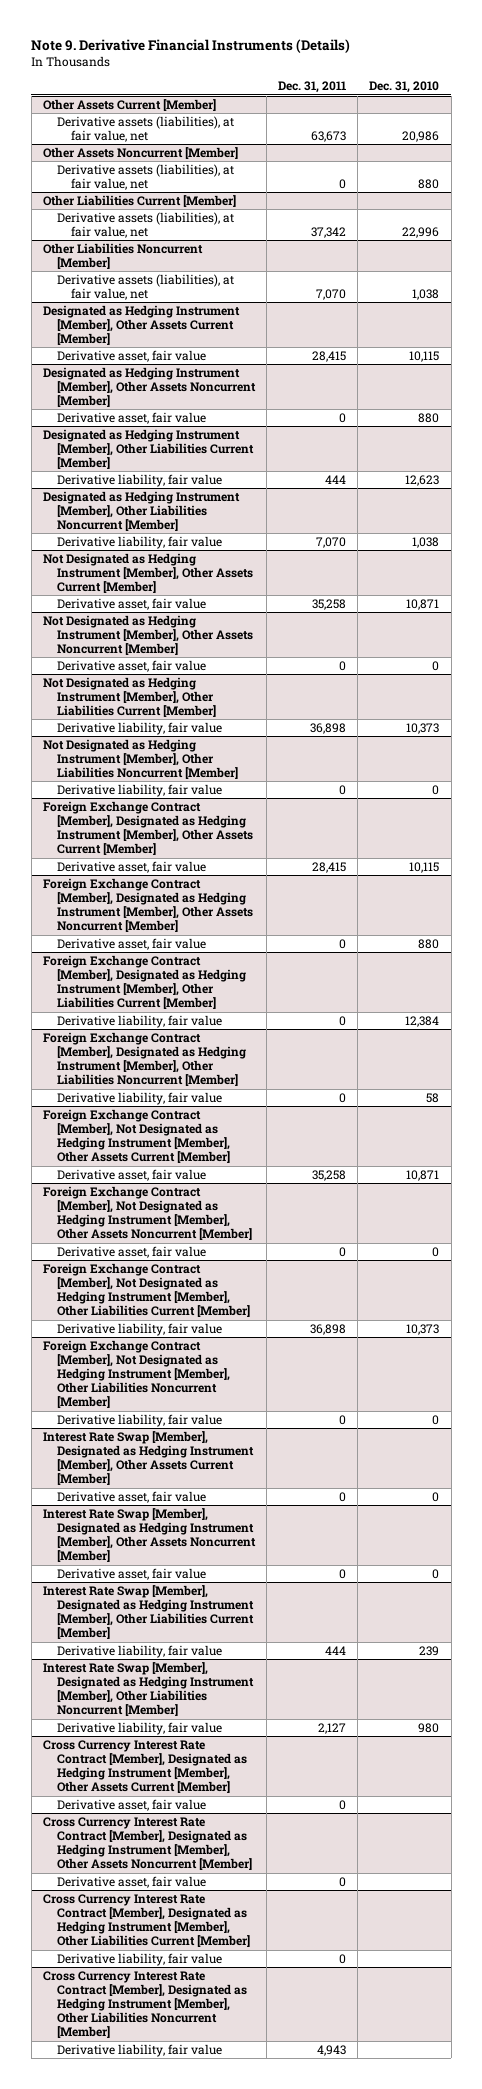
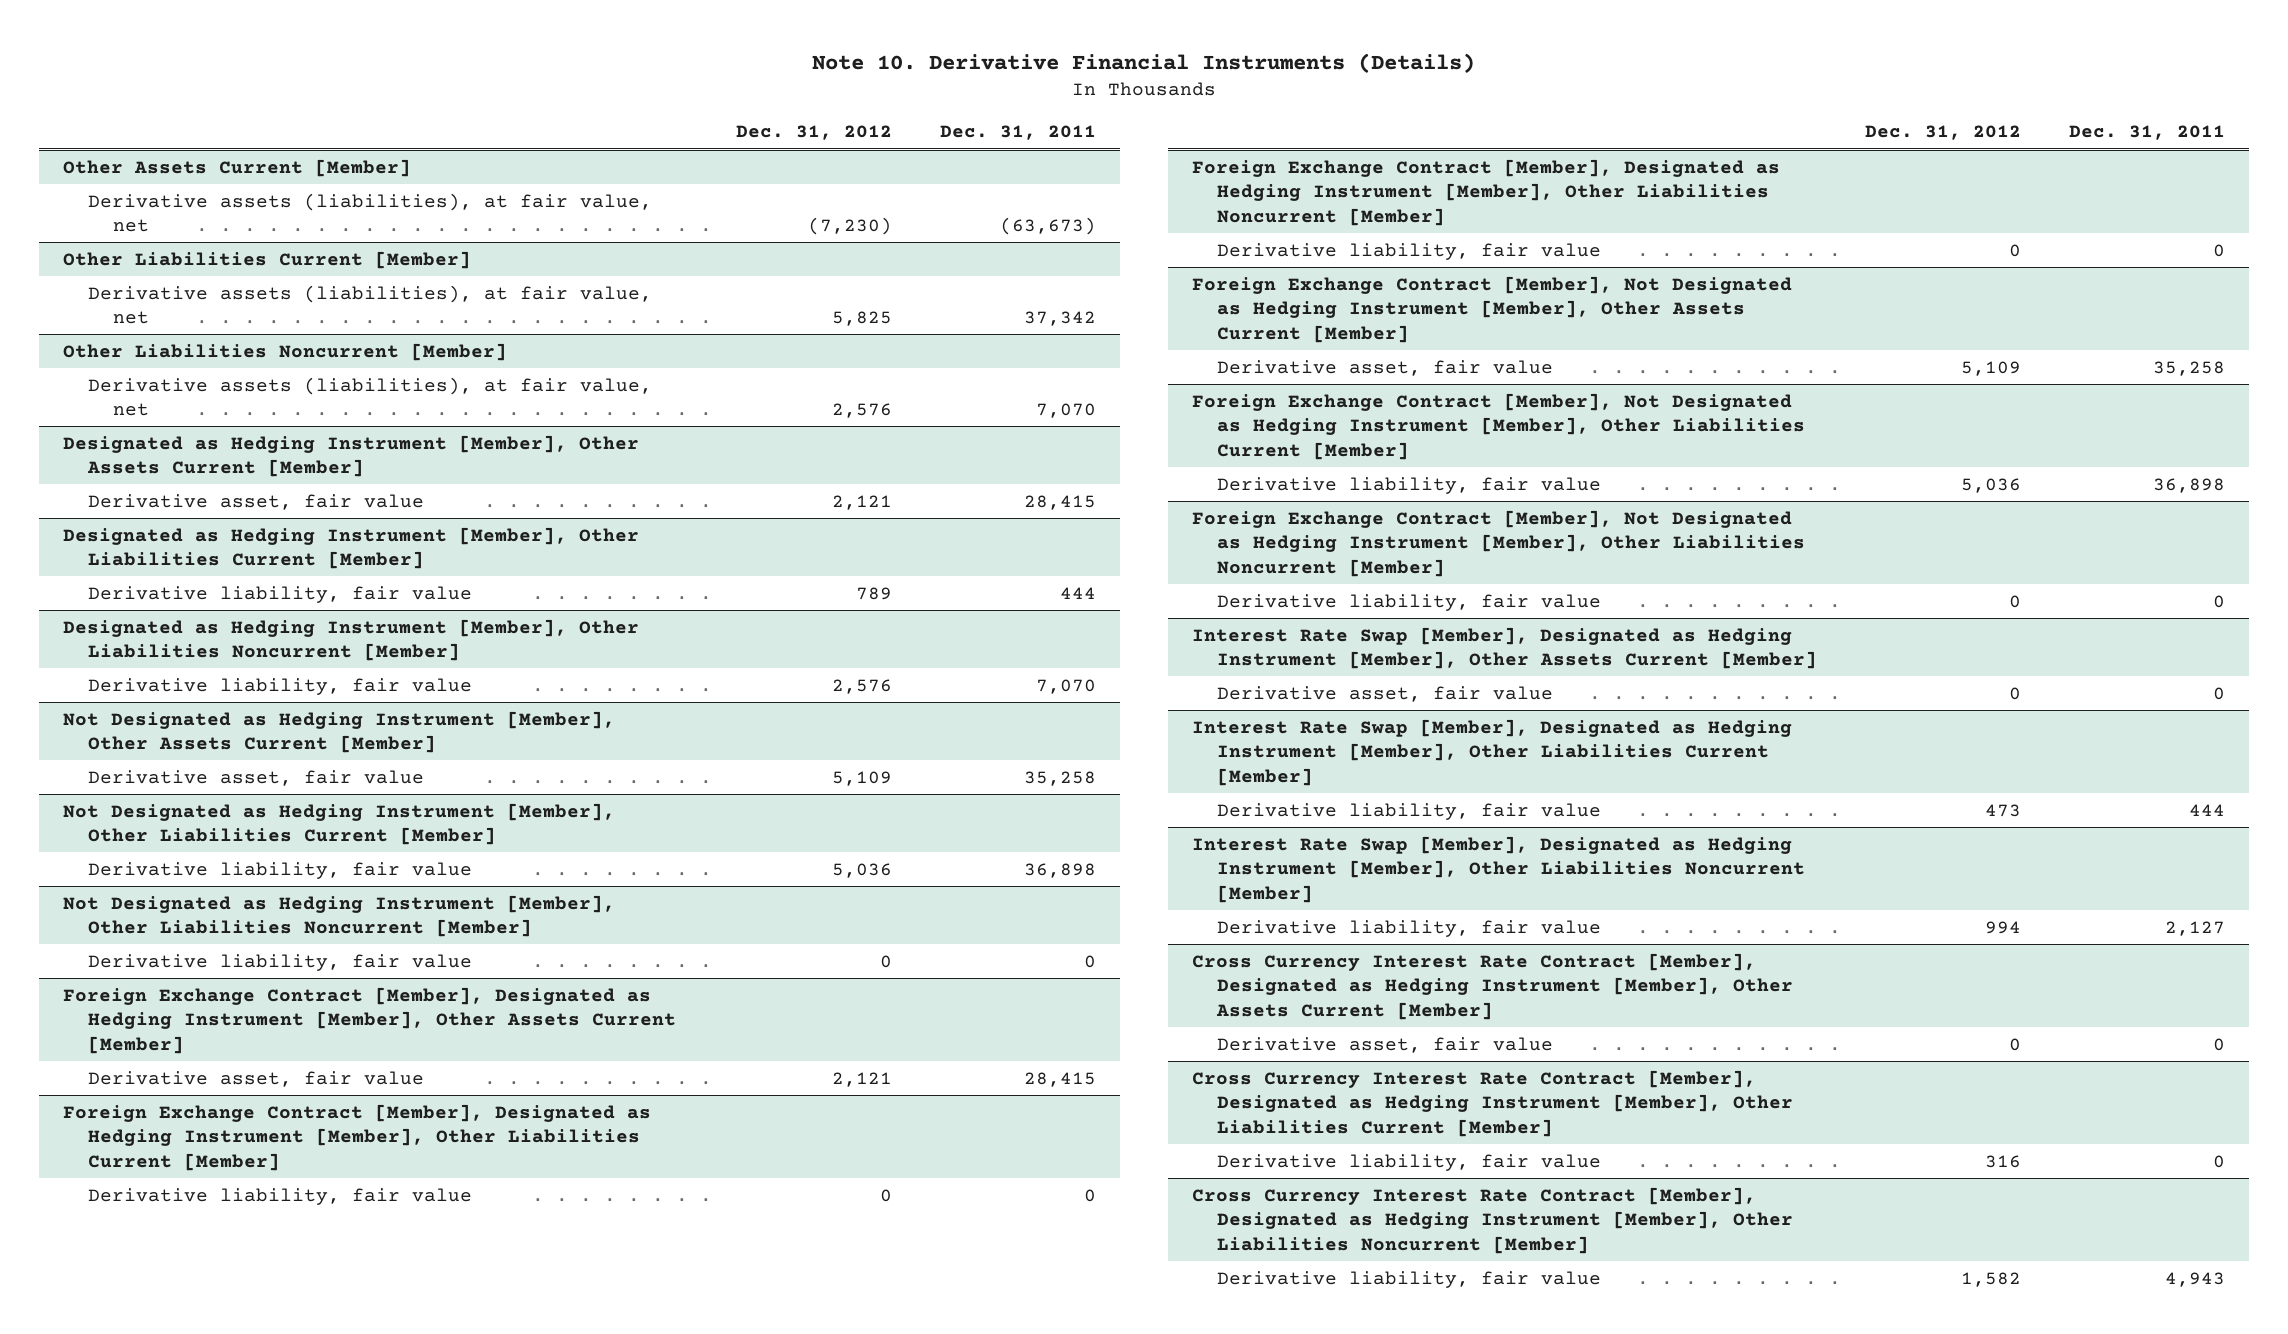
[31,38,351,53] Note 9. Derivative Financial Instruments (Details) -> [812,53,1476,74] Note 10. Derivative Financial Instruments (Details)
[369,81,440,94] Dec. 31, 2010 -> none
none -> [735,125,892,141] Dec. 31, 2012
[42,146,238,159] Other Assets Noncurrent [Member] -> none
[56,163,234,191] Derivative assets (liabilities), at fair value, net -> none
[311,131,347,143] 63,673 -> [999,217,1096,236] (63,673)
[42,366,256,408] Designated as Hedging Instrument [Member], Other Assets Noncurrent [Member] -> none
[56,411,206,424] Derivative asset, fair value -> none
[42,614,253,656] Not Designated as Hedging Instrument [Member], Other Assets Noncurrent [Member] -> none
[56,659,206,672] Derivative asset, fair value -> none
[42,877,253,933] Foreign Exchange Contract [Member], Designated as Hedging Instrument [Member], Other Assets Noncurrent [Member] -> none
[56,937,206,950] Derivative asset, fair value -> none
[42,1185,252,1241] Foreign Exchange Contract [Member], Not Designated as Hedging Instrument [Member], Other Assets Noncurrent [Member] -> none
[56,1245,206,1258] Derivative asset, fair value -> none
[42,1507,256,1563] Interest Rate Swap [Member], Designated as Hedging Instrument [Member], Other Assets Noncurrent [Member] -> none
[56,1567,206,1580] Derivative asset, fair value -> none
[42,1816,252,1871] Cross Currency Interest Rate Contract [Member], Designated as Hedging Instrument [Member], Other Assets Noncurrent [Member] -> none
[56,1875,206,1888] Derivative asset, fair value -> none

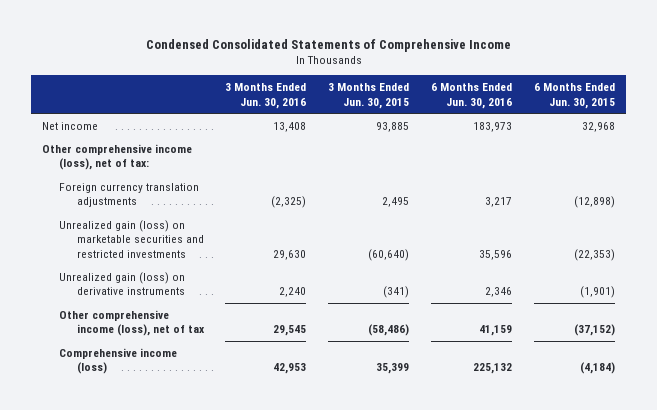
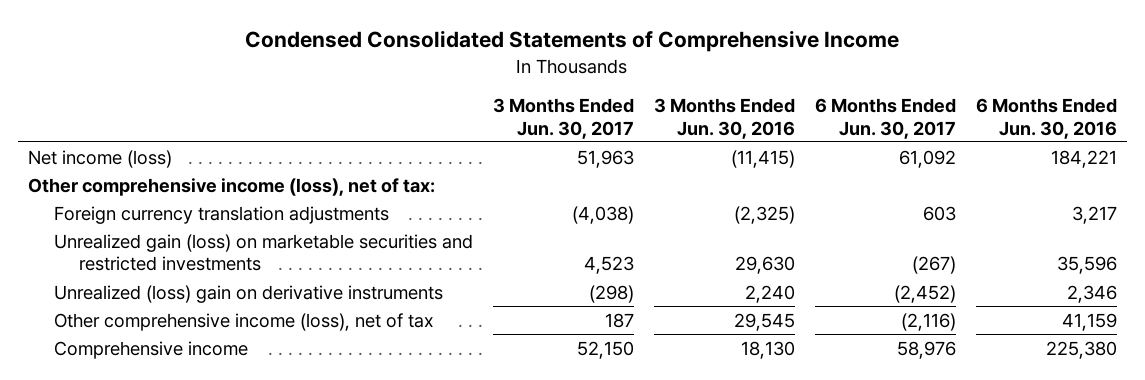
[328,82,410,109] 3 Months Ended Jun. 30, 2015 -> none
[534,82,616,109] 6 Months Ended Jun. 30, 2015 -> none
none -> [492,97,634,139] 3 Months Ended Jun. 30, 2017
none -> [814,97,956,139] 6 Months Ended Jun. 30, 2017
[41,121,98,130] Net income -> [28,149,173,168] Net income (loss)
[273,121,307,132] 13,408 -> [730,149,795,168] (11,415)
[473,121,513,132] 183,973 -> [1050,149,1117,168] 184,221
[59,271,186,296] Unrealized gain (loss) on derivative instruments -> [53,284,443,303] Unrealized (loss) gain on derivative instruments
[59,347,178,375] Comprehensive income (loss) -> [53,340,248,359] Comprehensive income
[273,363,307,375] 42,953 -> [740,340,795,359] 18,130
[473,363,513,375] 225,132 -> [1045,340,1117,359] 225,380

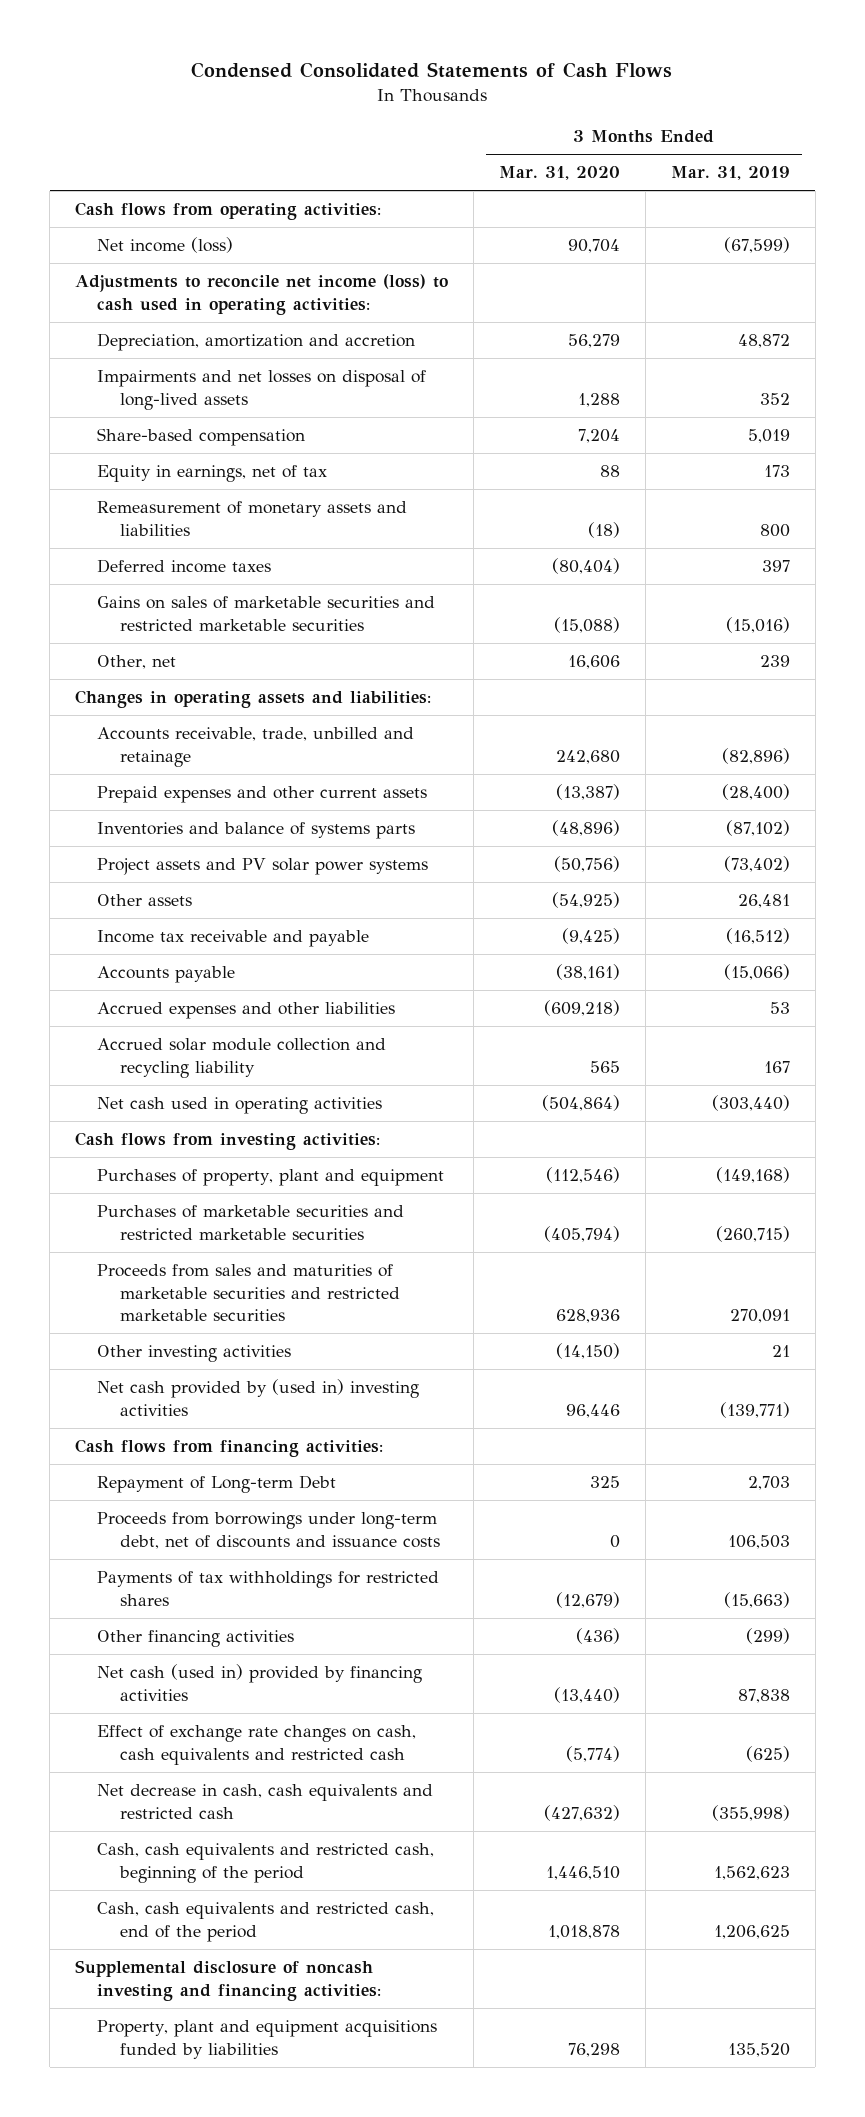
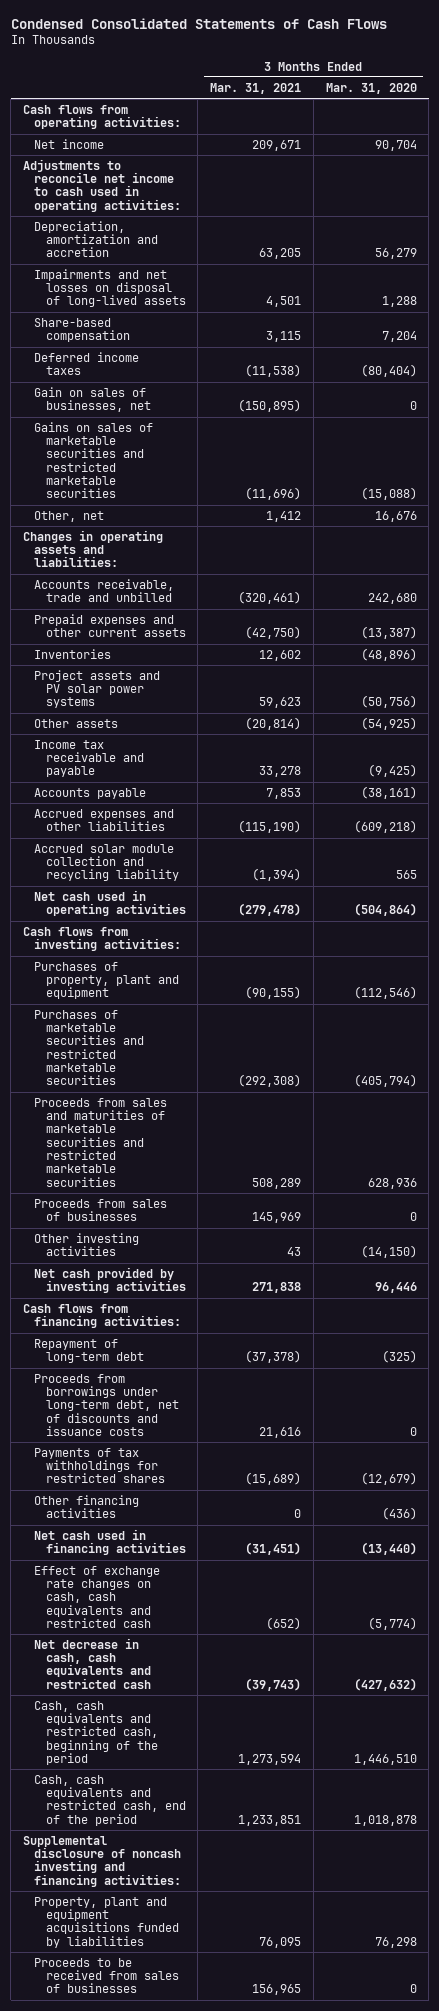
[670,166,790,181] Mar. 31, 2019 -> none
none -> [210,82,302,94] Mar. 31, 2021
[97,237,234,254] Net income (loss) -> [34,138,105,149] Net income
[75,274,449,315] Adjustments to reconcile net income (loss) to cash used in operating activities: -> [22,158,182,212] Adjustments to reconcile net income to cash used in operating activities:
[97,465,328,483] Equity in earnings, net of tax -> none
[97,501,408,536] Remeasurement of monetary assets and liabilities -> none
none -> [34,386,151,413] Gain on sales of businesses, net
[567,655,620,670] 16,606 -> [374,510,417,522] 16,676
[97,727,415,767] Accounts receivable, trade, unbilled and retainage -> [34,578,175,603] Accounts receivable, trade and unbilled
[97,822,416,840] Inventories and balance of systems parts -> [34,648,112,659] Inventories
none -> [34,1198,168,1222] Proceeds from sales of businesses
[97,1379,420,1416] Net cash provided by (used in) investing activities -> [34,1266,186,1294] Net cash provided by investing activities
[97,1475,337,1494] Repayment of Long-term Debt -> [34,1338,144,1364] Repayment of long-term debt
[589,1476,620,1489] 325 -> [381,1350,417,1364] (325)
[97,1664,423,1701] Net cash (used in) provided by financing activities -> [34,1528,186,1556] Net cash used in financing activities
none -> [34,1957,179,1994] Proceeds to be received from sales of businesses

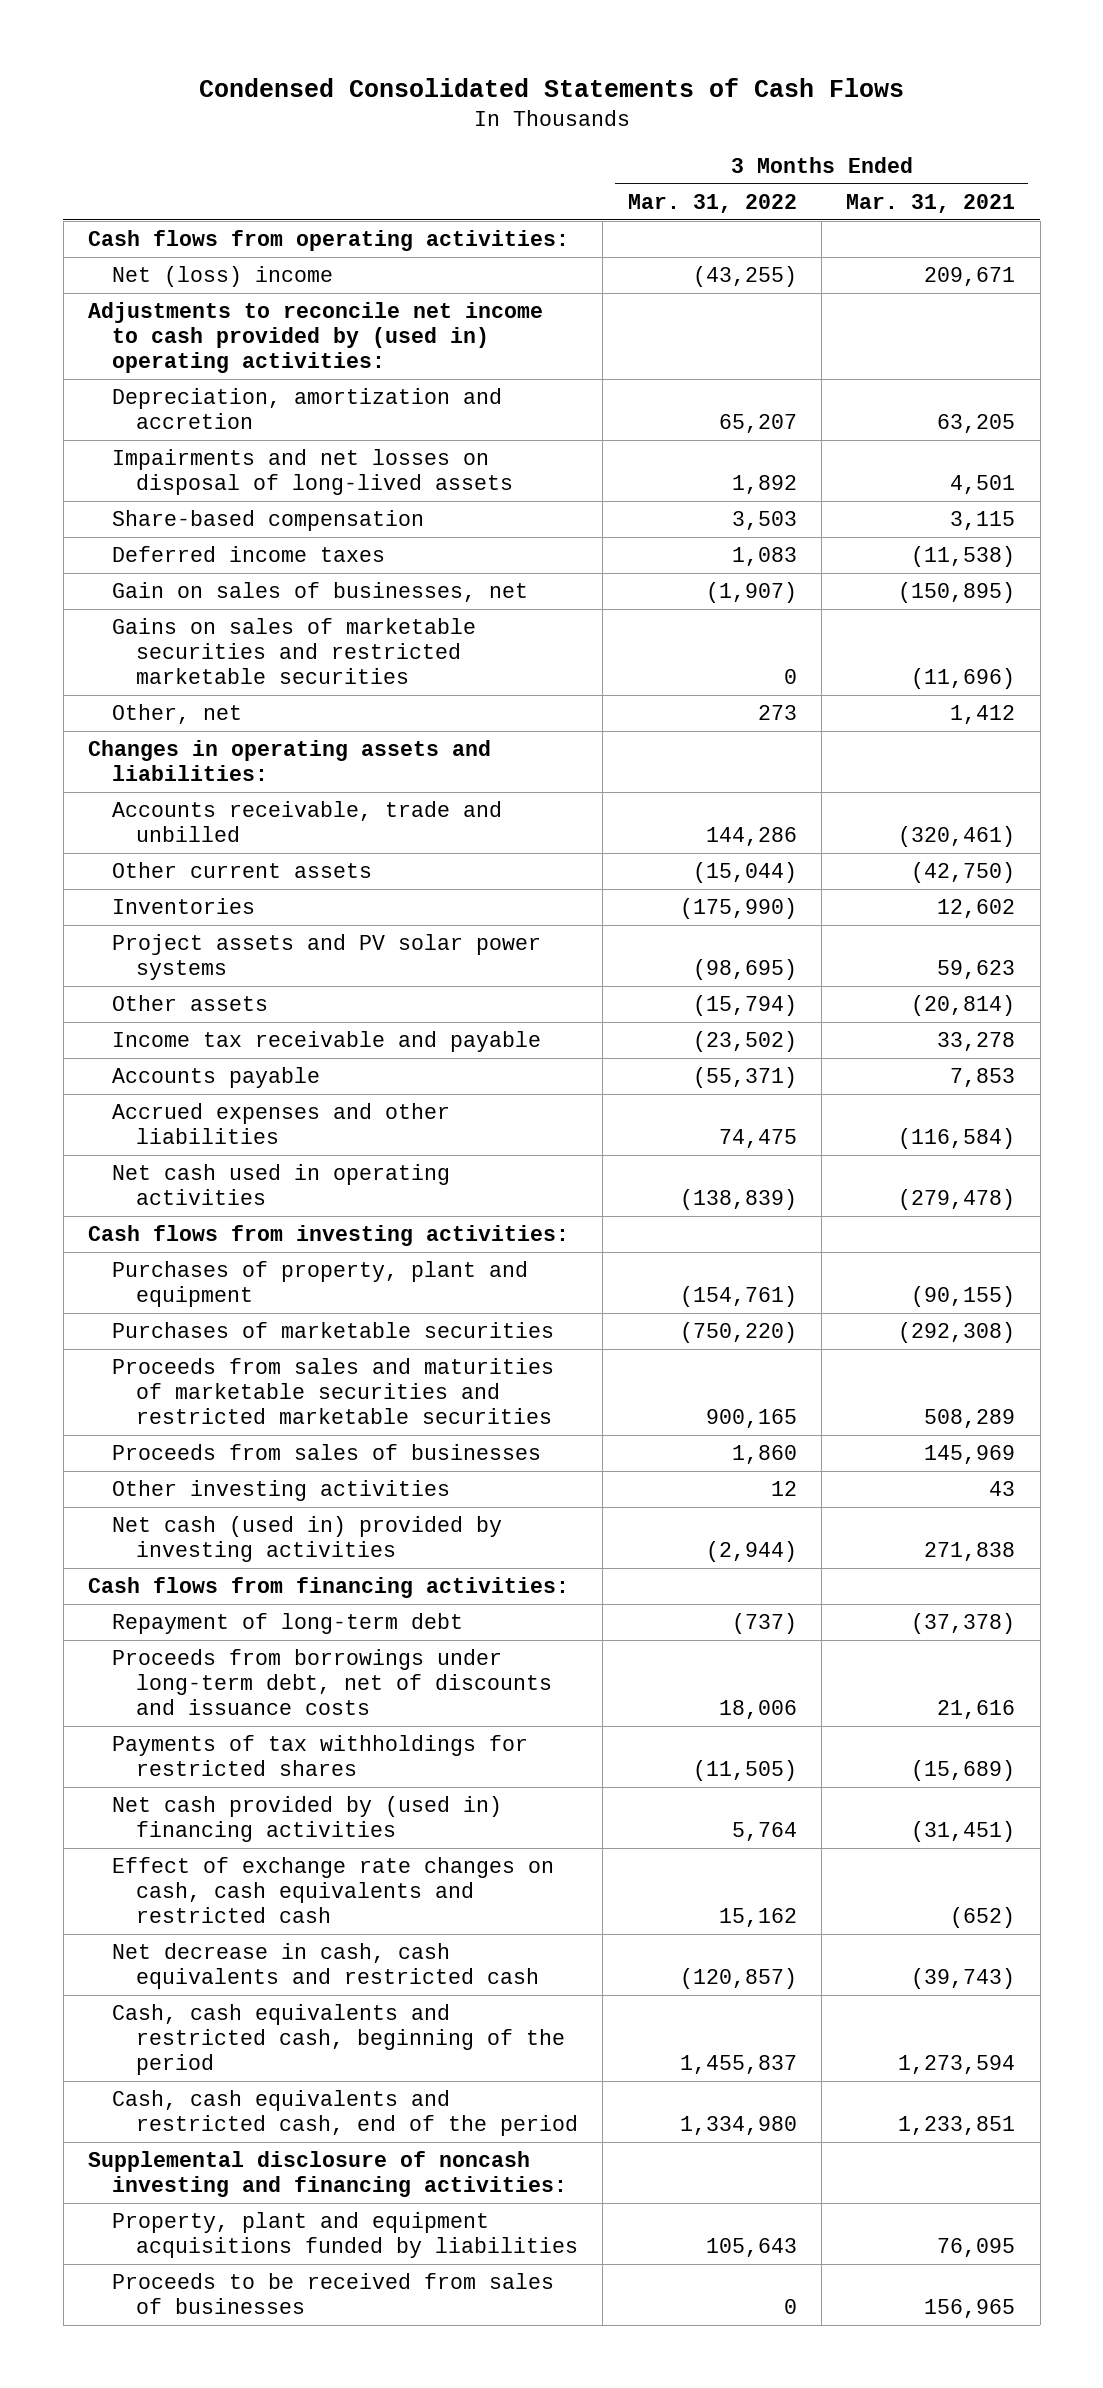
[325,82,417,94] Mar. 31, 2020 -> none
none -> [627,193,797,213] Mar. 31, 2022
[34,138,105,149] Net income -> [112,266,334,288] Net (loss) income
[22,158,182,212] Adjustments to reconcile net income to cash used in operating activities: -> [88,302,544,374] Adjustments to reconcile net income to cash provided by (used in) operating activities:
[34,613,186,638] Prepaid expenses and other current assets -> [112,862,373,879] Other current assets
[34,843,179,882] Accrued solar module collection and recycling liability -> none
[238,820,302,834] (115,190) -> [898,1128,1016,1150] (116,584)
[34,1009,144,1086] Purchases of marketable securities and restricted marketable securities -> [112,1322,555,1339] Purchases of marketable securities
[34,1266,186,1294] Net cash provided by investing activities -> [112,1516,503,1563] Net cash (used in) provided by investing activities
[34,1494,140,1519] Other financing activities -> none
[34,1528,186,1556] Net cash used in financing activities -> [112,1796,503,1843] Net cash provided by (used in) financing activities

